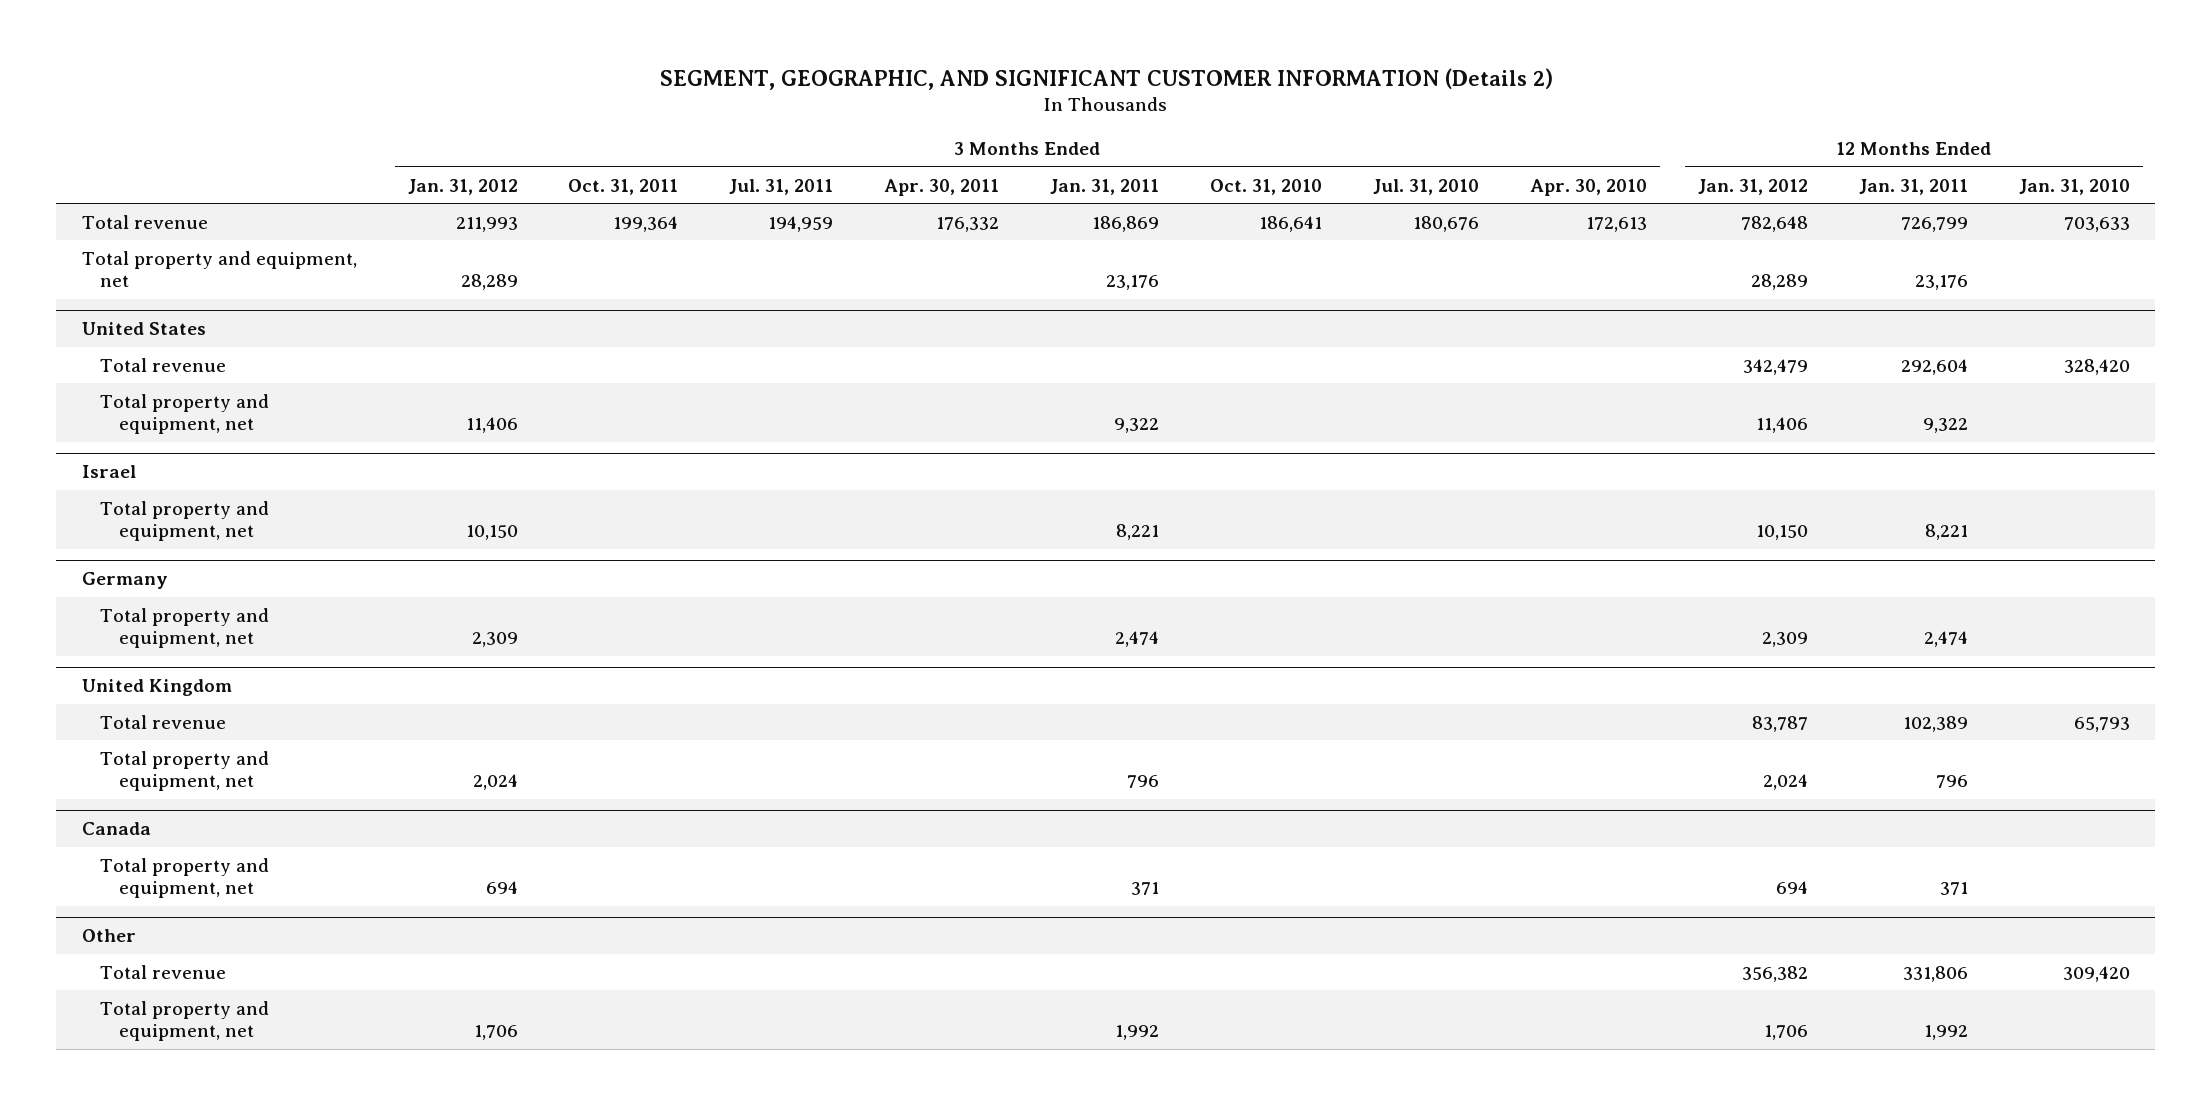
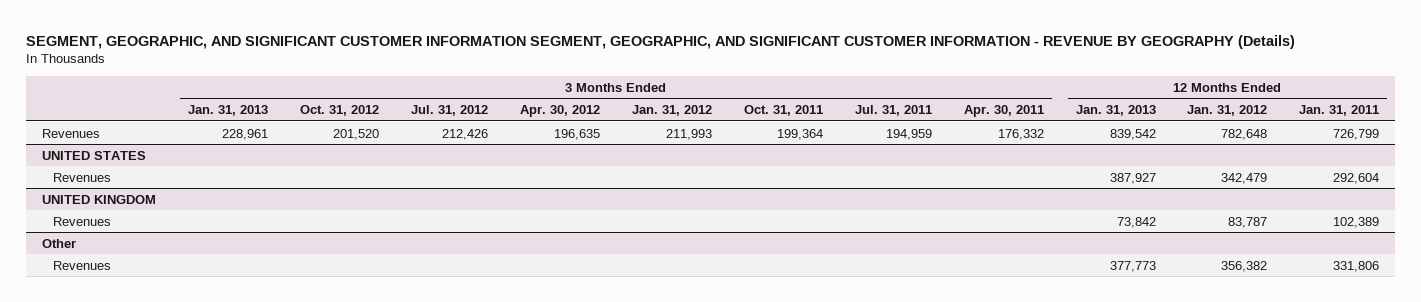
[659,67,1553,90] SEGMENT, GEOGRAPHIC, AND SIGNIFICANT CUSTOMER INFORMATION (Details 2) -> [26,34,1296,49] SEGMENT, GEOGRAPHIC, AND SIGNIFICANT CUSTOMER INFORMATION SEGMENT, GEOGRAPHIC, AND SIGNIFICANT CUSTOMER INFORMATION - REVENUE BY GEOGRAPHY (Details)
[1050,178,1160,195] Jan. 31, 2011 -> none
[1210,178,1323,195] Oct. 31, 2010 -> none
[1373,178,1480,195] Jul. 31, 2010 -> none
[1530,178,1648,196] Apr. 30, 2010 -> none
[2018,178,2130,195] Jan. 31, 2010 -> none
none -> [188,104,269,116] Jan. 31, 2013
none -> [299,104,379,116] Oct. 31, 2012
none -> [410,104,488,116] Jul. 31, 2012
none -> [519,104,600,117] Apr. 30, 2012
none -> [1075,104,1156,116] Jan. 31, 2013
[81,250,357,288] Total property and equipment, net -> none
[100,393,270,435] Total property and equipment, net -> none
[81,465,136,479] Israel -> none
[100,500,270,542] Total property and equipment, net -> none
[81,572,168,590] Germany -> none
[100,607,270,649] Total property and equipment, net -> none
[100,750,270,792] Total property and equipment, net -> none
[81,822,151,836] Canada -> none
[100,857,270,899] Total property and equipment, net -> none
[81,214,208,229] Total revenue -> [42,128,101,138] Revenues
[81,322,206,336] United States -> [42,150,147,160] UNITED STATES
[100,357,227,372] Total revenue -> [53,172,112,182] Revenues
[81,679,232,697] United Kingdom -> [42,194,157,204] UNITED KINGDOM
[100,714,227,729] Total revenue -> [53,216,112,226] Revenues
[100,1000,270,1042] Total property and equipment, net -> none
[100,964,227,979] Total revenue -> [53,260,112,270] Revenues

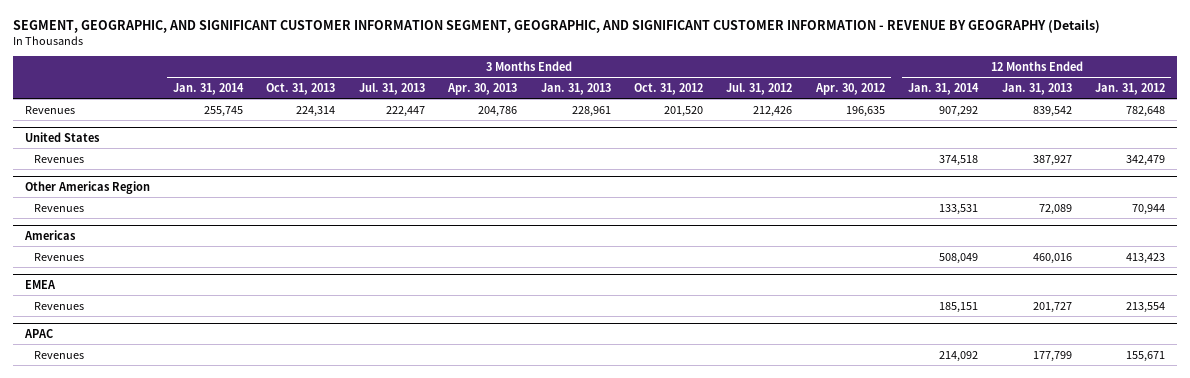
[631,104,712,116] Jan. 31, 2012 -> none
[743,104,823,116] Oct. 31, 2011 -> none
[854,104,932,116] Jul. 31, 2011 -> none
[963,104,1044,117] Apr. 30, 2011 -> none
[1299,104,1380,116] Jan. 31, 2011 -> none
none -> [173,82,245,95] Jan. 31, 2014
none -> [266,82,336,95] Oct. 31, 2013
none -> [358,82,425,95] Jul. 31, 2013
none -> [447,82,518,95] Apr. 30, 2013
none -> [908,82,980,95] Jan. 31, 2014
[42,150,147,160] UNITED STATES -> [24,131,100,142] United States
[42,194,157,204] UNITED KINGDOM -> none
[42,238,77,248] Other -> none
none -> [24,180,150,194] Other Americas Region
[1116,216,1156,228] 73,842 -> [1038,203,1072,215] 72,089
[1228,216,1268,228] 83,787 -> [1131,203,1165,215] 70,944
none -> [23,229,76,240] Americas
[1109,260,1156,272] 377,773 -> [1032,252,1072,264] 460,016
[1221,260,1268,272] 356,382 -> [1125,252,1165,264] 413,423
none -> [24,279,56,289] EMEA
none -> [34,301,85,310] Revenues
none -> [23,328,53,338] APAC
none -> [34,350,85,359] Revenues

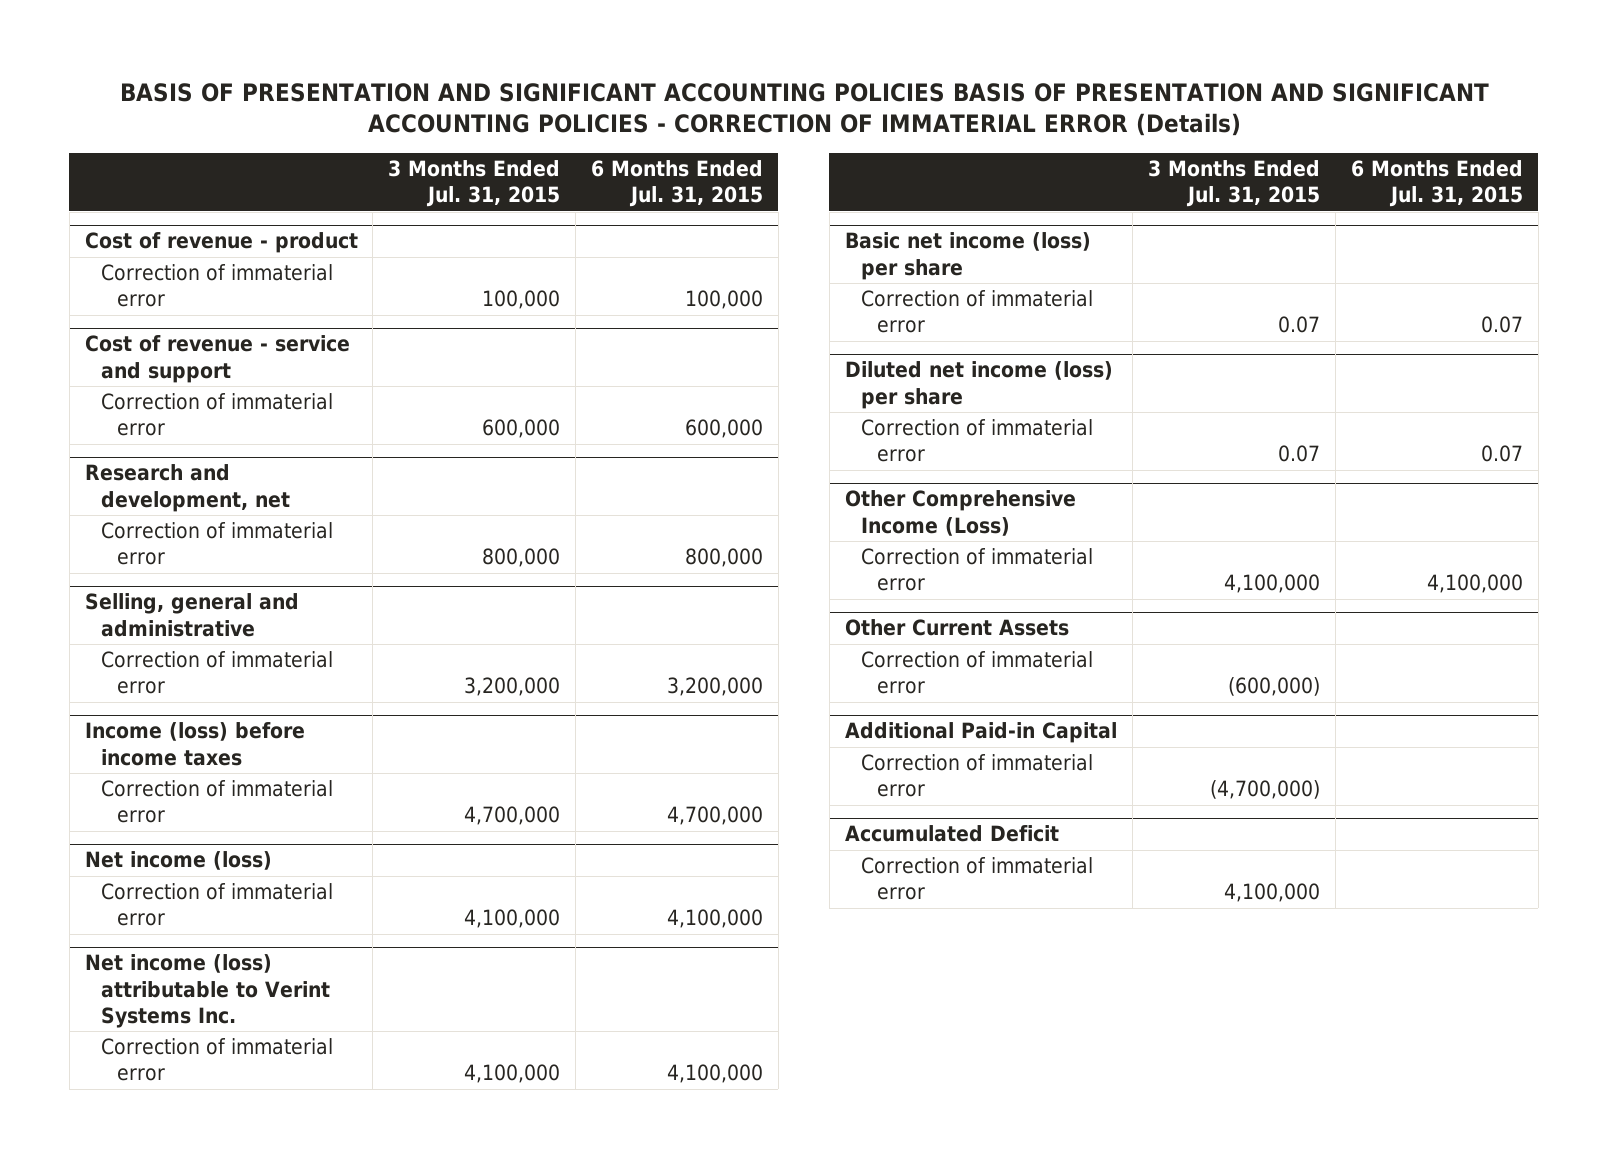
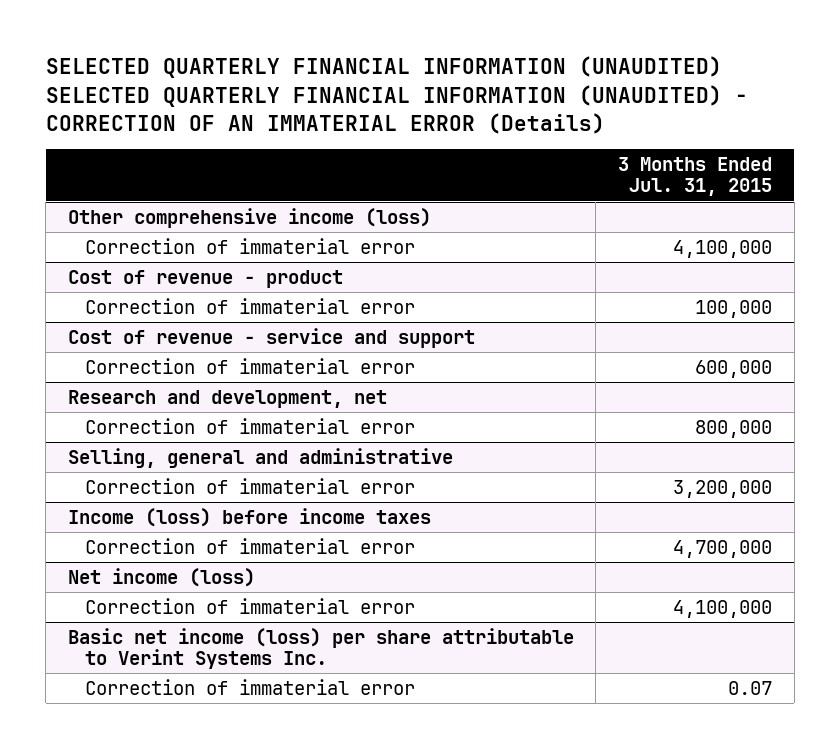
[119,82,1489,137] BASIS OF PRESENTATION AND SIGNIFICANT ACCOUNTING POLICIES BASIS OF PRESENTATION AND SIGNIFICANT ACCOUNTING POLICIES - CORRECTION OF IMMATERIAL ERROR (Details) -> [45,56,748,135] SELECTED QUARTERLY FINANCIAL INFORMATION (UNAUDITED) SELECTED QUARTERLY FINANCIAL INFORMATION (UNAUDITED) - CORRECTION OF AN IMMATERIAL ERROR (Details)
[591,160,764,208] 6 Months Ended Jul. 31, 2015 -> none
none -> [67,207,431,228] Other comprehensive income (loss)
none -> [85,237,416,254] Correction of immaterial error
[84,954,330,1028] Net income (loss) attributable to Verint Systems Inc. -> none
[100,1038,333,1082] Correction of immaterial error -> none
[860,290,1093,334] Correction of immaterial error -> none
[844,361,1113,409] Diluted net income (loss) per share -> none
[844,232,1091,280] Basic net income (loss) per share -> [67,627,574,670] Basic net income (loss) per share attributable to Verint Systems Inc.
[844,490,1076,536] Other Comprehensive Income (Loss) -> none
[860,548,1093,592] Correction of immaterial error -> none
[844,619,1069,637] Other Current Assets -> none
[860,651,1093,695] Correction of immaterial error -> none
[844,722,1117,744] Additional Paid-in Capital -> none
[860,754,1093,798] Correction of immaterial error -> none
[844,825,1059,843] Accumulated Deficit -> none
[860,857,1093,901] Correction of immaterial error -> none

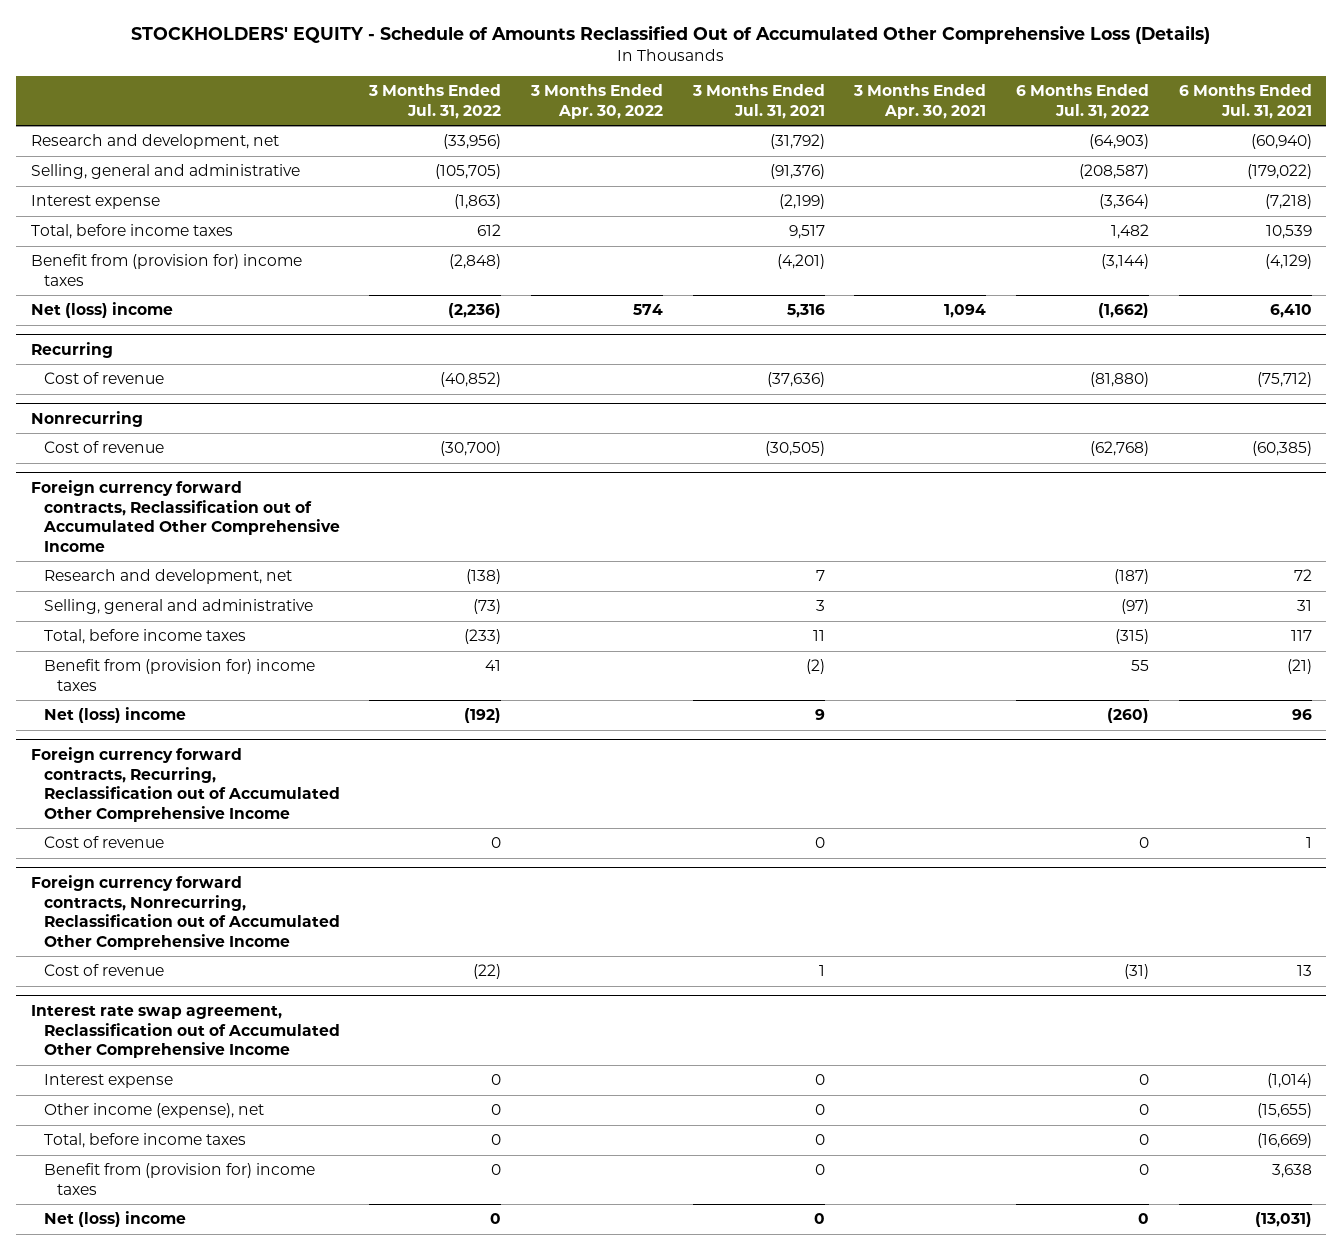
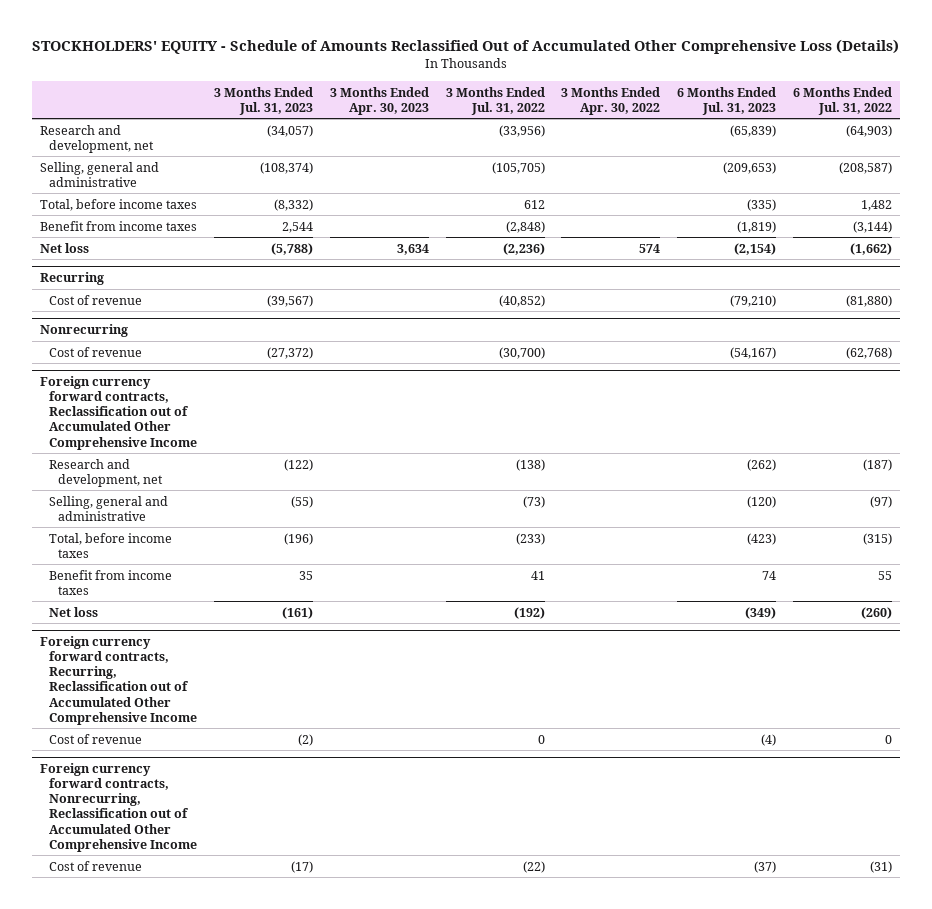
[691,84,825,119] 3 Months Ended Jul. 31, 2021 -> none
[853,84,987,119] 3 Months Ended Apr. 30, 2021 -> none
[1178,84,1312,119] 6 Months Ended Jul. 31, 2021 -> none
none -> [214,86,314,115] 3 Months Ended Jul. 31, 2023
none -> [329,86,429,115] 3 Months Ended Apr. 30, 2023
none -> [677,86,777,115] 6 Months Ended Jul. 31, 2023
[30,195,160,210] Interest expense -> none
[30,254,302,286] Benefit from (provision for) income taxes -> [40,220,198,231] Benefit from income taxes
[30,302,173,319] Net (loss) income -> [40,242,90,253] Net loss
[43,659,315,691] Benefit from (provision for) income taxes -> [49,569,173,595] Benefit from income taxes
[43,707,186,724] Net (loss) income -> [49,606,99,617] Net loss
[30,1004,340,1059] Interest rate swap agreement, Reclassification out of Accumulated Other Comprehensive Income -> none
[43,1074,173,1089] Interest expense -> none
[43,1103,264,1119] Other income (expense), net -> none
[43,1133,246,1149] Total, before income taxes -> none
[43,1163,315,1195] Benefit from (provision for) income taxes -> none
[43,1211,186,1228] Net (loss) income -> none

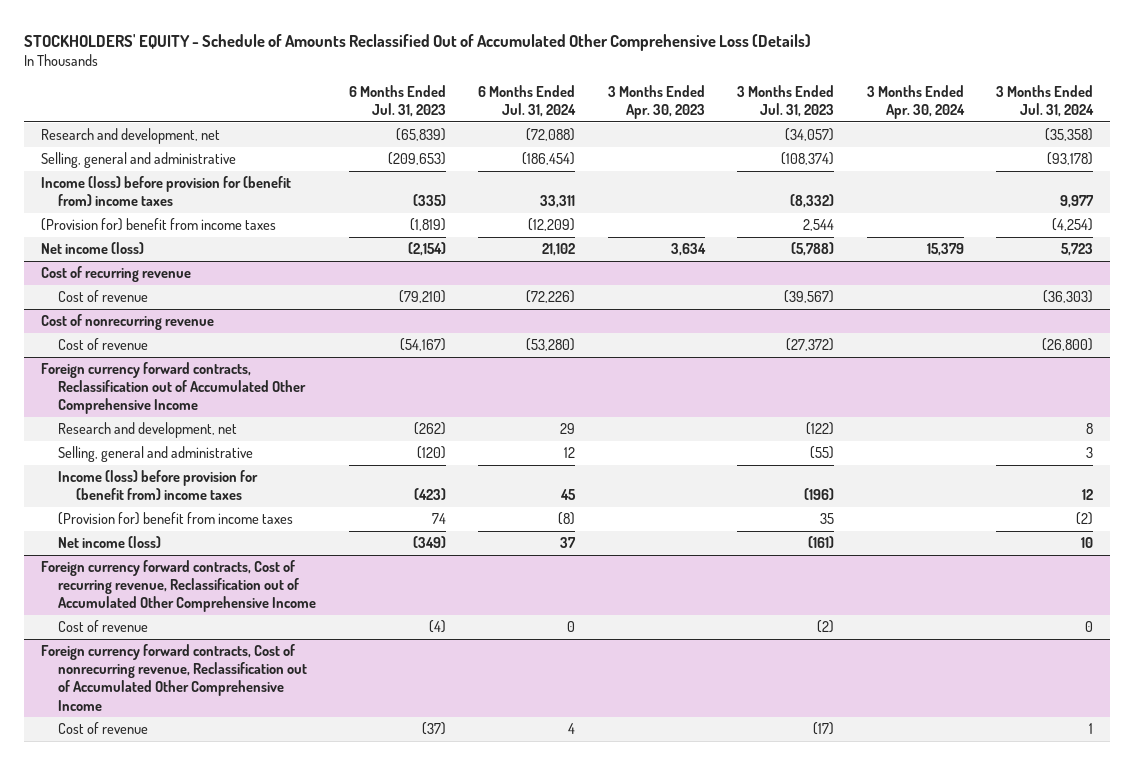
[445,86,545,115] 3 Months Ended Jul. 31, 2022 -> none
[561,86,661,115] 3 Months Ended Apr. 30, 2022 -> none
[792,86,892,115] 6 Months Ended Jul. 31, 2022 -> none
none -> [478,85,577,118] 6 Months Ended Jul. 31, 2024
none -> [866,85,965,120] 3 Months Ended Apr. 30, 2024
none -> [996,85,1095,118] 3 Months Ended Jul. 31, 2024
[40,198,198,211] Total, before income taxes -> [40,176,291,207] Income (loss) before provision for (benefit from) income taxes
[40,220,198,231] Benefit from income taxes -> [40,218,276,232] (Provision for) benefit from income taxes
[40,242,90,253] Net loss -> [40,242,144,255] Net income (loss)
[40,272,105,286] Recurring -> [40,266,191,283] Cost of recurring revenue
[40,324,129,338] Nonrecurring -> [40,314,214,331] Cost of nonrecurring revenue
[49,532,173,558] Total, before income taxes -> [58,470,259,501] Income (loss) before provision for (benefit from) income taxes
[49,569,173,595] Benefit from income taxes -> [58,512,294,526] (Provision for) benefit from income taxes
[49,606,99,617] Net loss -> [58,536,162,549] Net income (loss)
[40,636,198,725] Foreign currency forward contracts, Recurring, Reclassification out of Accumulated Other Comprehensive Income -> [40,560,317,613] Foreign currency forward contracts, Cost of recurring revenue, Reclassification out of Accumulated Other Comprehensive Income
[40,763,198,852] Foreign currency forward contracts, Nonrecurring, Reclassification out of Accumulated Other Comprehensive Income -> [40,644,308,711] Foreign currency forward contracts, Cost of nonrecurring revenue, Reclassification out of Accumulated Other Comprehensive Income

